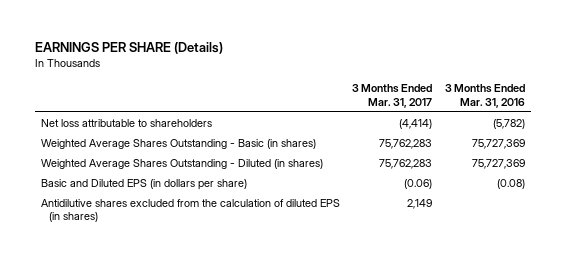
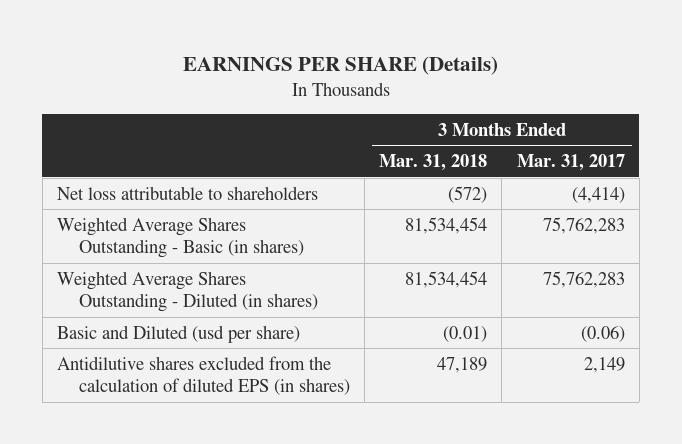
[444,84,525,108] 3 Months Ended Mar. 31, 2016 -> none
none -> [379,154,488,172] Mar. 31, 2018
[41,178,248,190] Basic and Diluted EPS (in dollars per share) -> [56,324,300,343] Basic and Diluted (usd per share)

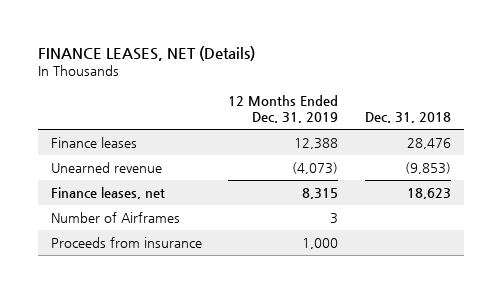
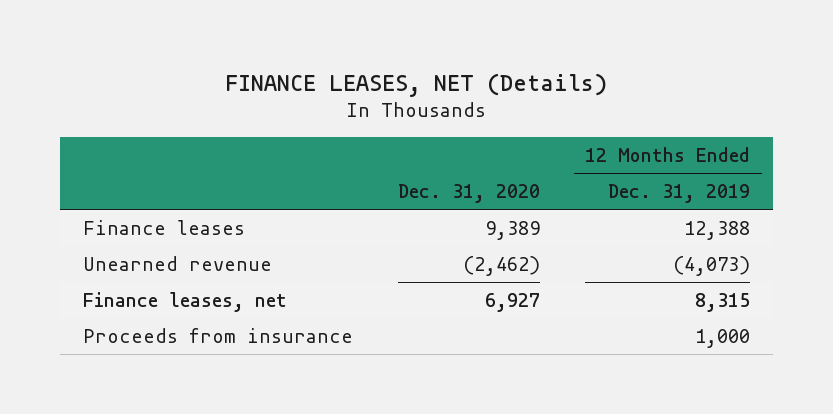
[365,112,452,124] Dec. 31, 2018 -> none
none -> [397,183,540,203] Dec. 31, 2020
[50,211,180,223] Number of Airframes -> none

